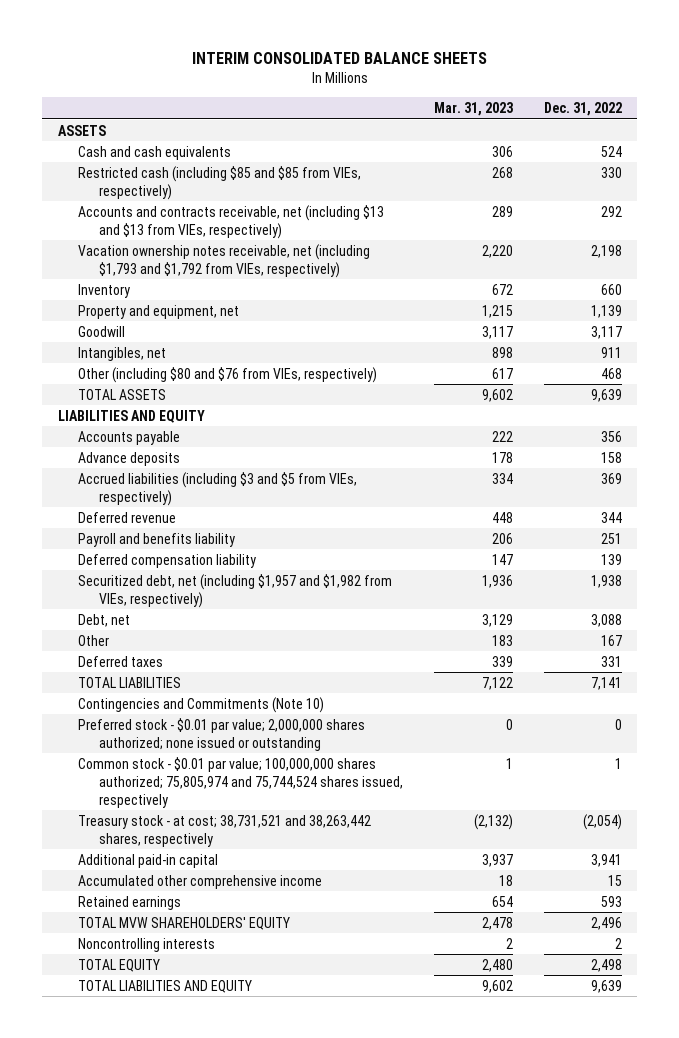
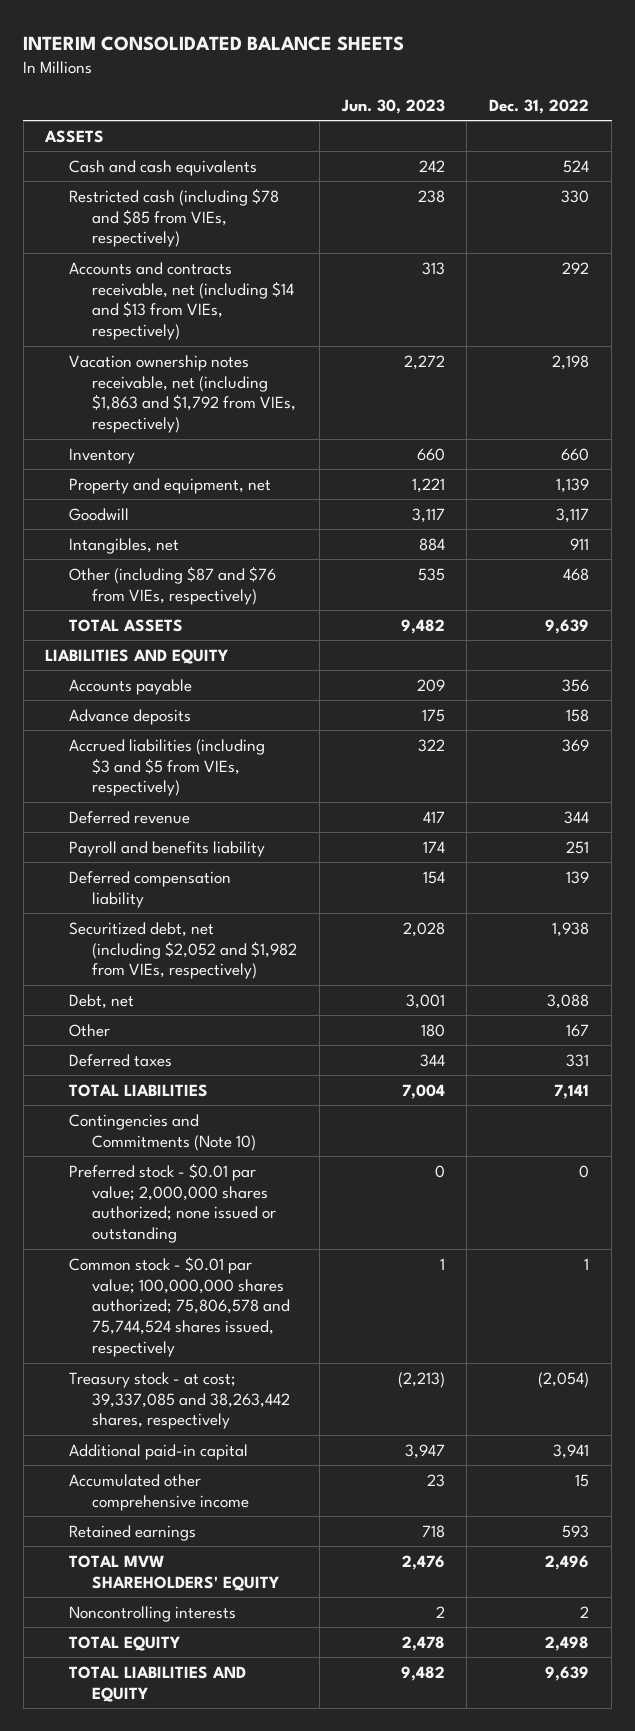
[433,102,513,117] Mar. 31, 2023 -> none
none -> [340,98,445,114] Jun. 30, 2023
[78,165,362,200] Restricted cash (including $85 and $85 from VIEs, respectively) -> [68,187,279,248] Restricted cash (including $78 and $85 from VIEs, respectively)
[78,204,385,239] Accounts and contracts receivable, net (including $13 and $13 from VIEs, respectively) -> [68,261,294,341] Accounts and contracts receivable, net (including $14 and $13 from VIEs, respectively)
[78,243,371,278] Vacation ownership notes receivable, net (including $1,793 and $1,792 from VIEs, respectively) -> [68,354,296,434] Vacation ownership notes receivable, net (including $1,863 and $1,792 from VIEs, respectively)
[78,366,378,383] Other (including $80 and $76 from VIEs, respectively) -> [68,565,276,605] Other (including $87 and $76 from VIEs, respectively)
[78,573,393,608] Securitized debt, net (including $1,957 and $1,982 from VIEs, respectively) -> [68,921,297,980] Securitized debt, net (including $2,052 and $1,982 from VIEs, respectively)
[78,756,403,808] Common stock - $0.01 par value; 100,000,000 shares authorized; 75,805,974 and 75,744,524 shares issued, respectively -> [68,1255,290,1358] Common stock - $0.01 par value; 100,000,000 shares authorized; 75,806,578 and 75,744,524 shares issued, respectively
[78,814,372,847] Treasury stock - at cost; 38,731,521 and 38,263,442 shares, respectively -> [68,1371,290,1430] Treasury stock - at cost; 39,337,085 and 38,263,442 shares, respectively

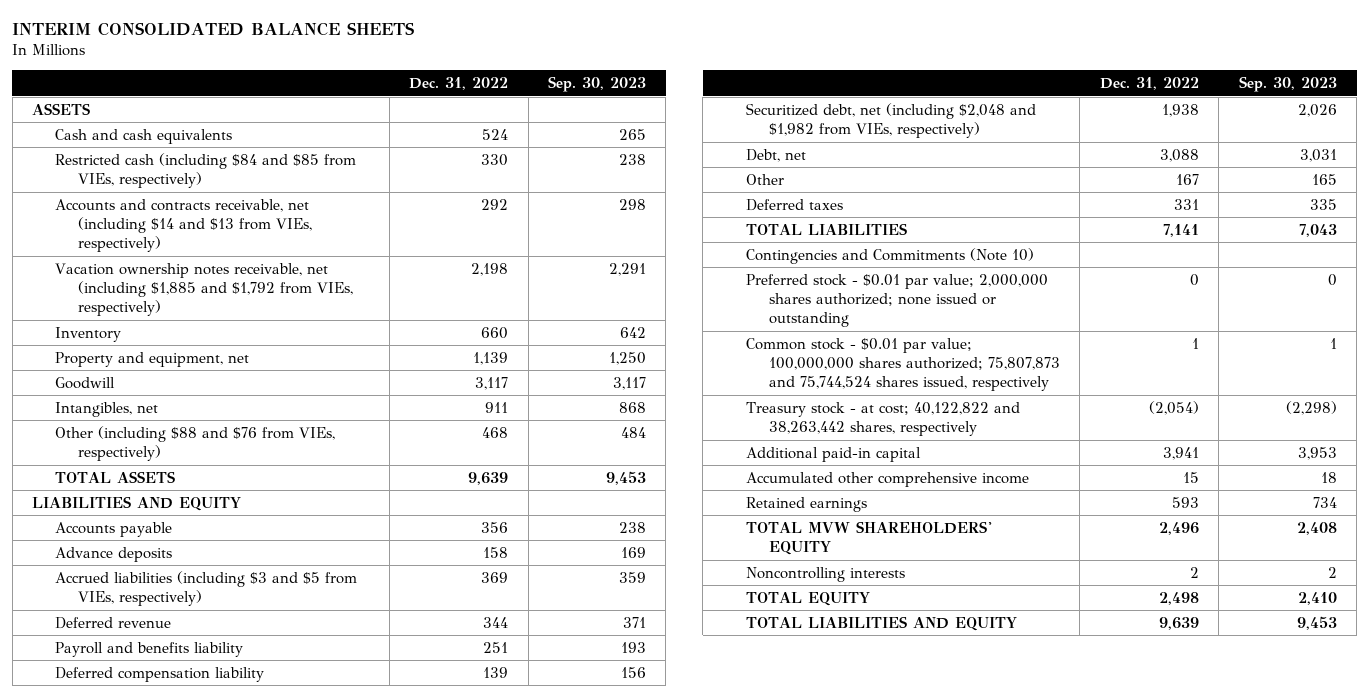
[340,98,445,114] Jun. 30, 2023 -> none
none -> [547,76,646,93] Sep. 30, 2023
[68,187,279,248] Restricted cash (including $78 and $85 from VIEs, respectively) -> [55,152,357,188] Restricted cash (including $84 and $85 from VIEs, respectively)
[68,354,296,434] Vacation ownership notes receivable, net (including $1,863 and $1,792 from VIEs, respectively) -> [55,262,354,316] Vacation ownership notes receivable, net (including $1,885 and $1,792 from VIEs, respectively)
[68,565,276,605] Other (including $87 and $76 from VIEs, respectively) -> [55,425,336,461] Other (including $88 and $76 from VIEs, respectively)
[68,921,297,980] Securitized debt, net (including $2,052 and $1,982 from VIEs, respectively) -> [745,102,1036,138] Securitized debt, net (including $2,048 and $1,982 from VIEs, respectively)
[68,1255,290,1358] Common stock - $0.01 par value; 100,000,000 shares authorized; 75,806,578 and 75,744,524 shares issued, respectively -> [745,337,1060,391] Common stock - $0.01 par value; 100,000,000 shares authorized; 75,807,873 and 75,744,524 shares issued, respectively
[68,1371,290,1430] Treasury stock - at cost; 39,337,085 and 38,263,442 shares, respectively -> [745,401,1020,436] Treasury stock - at cost; 40,122,822 and 38,263,442 shares, respectively

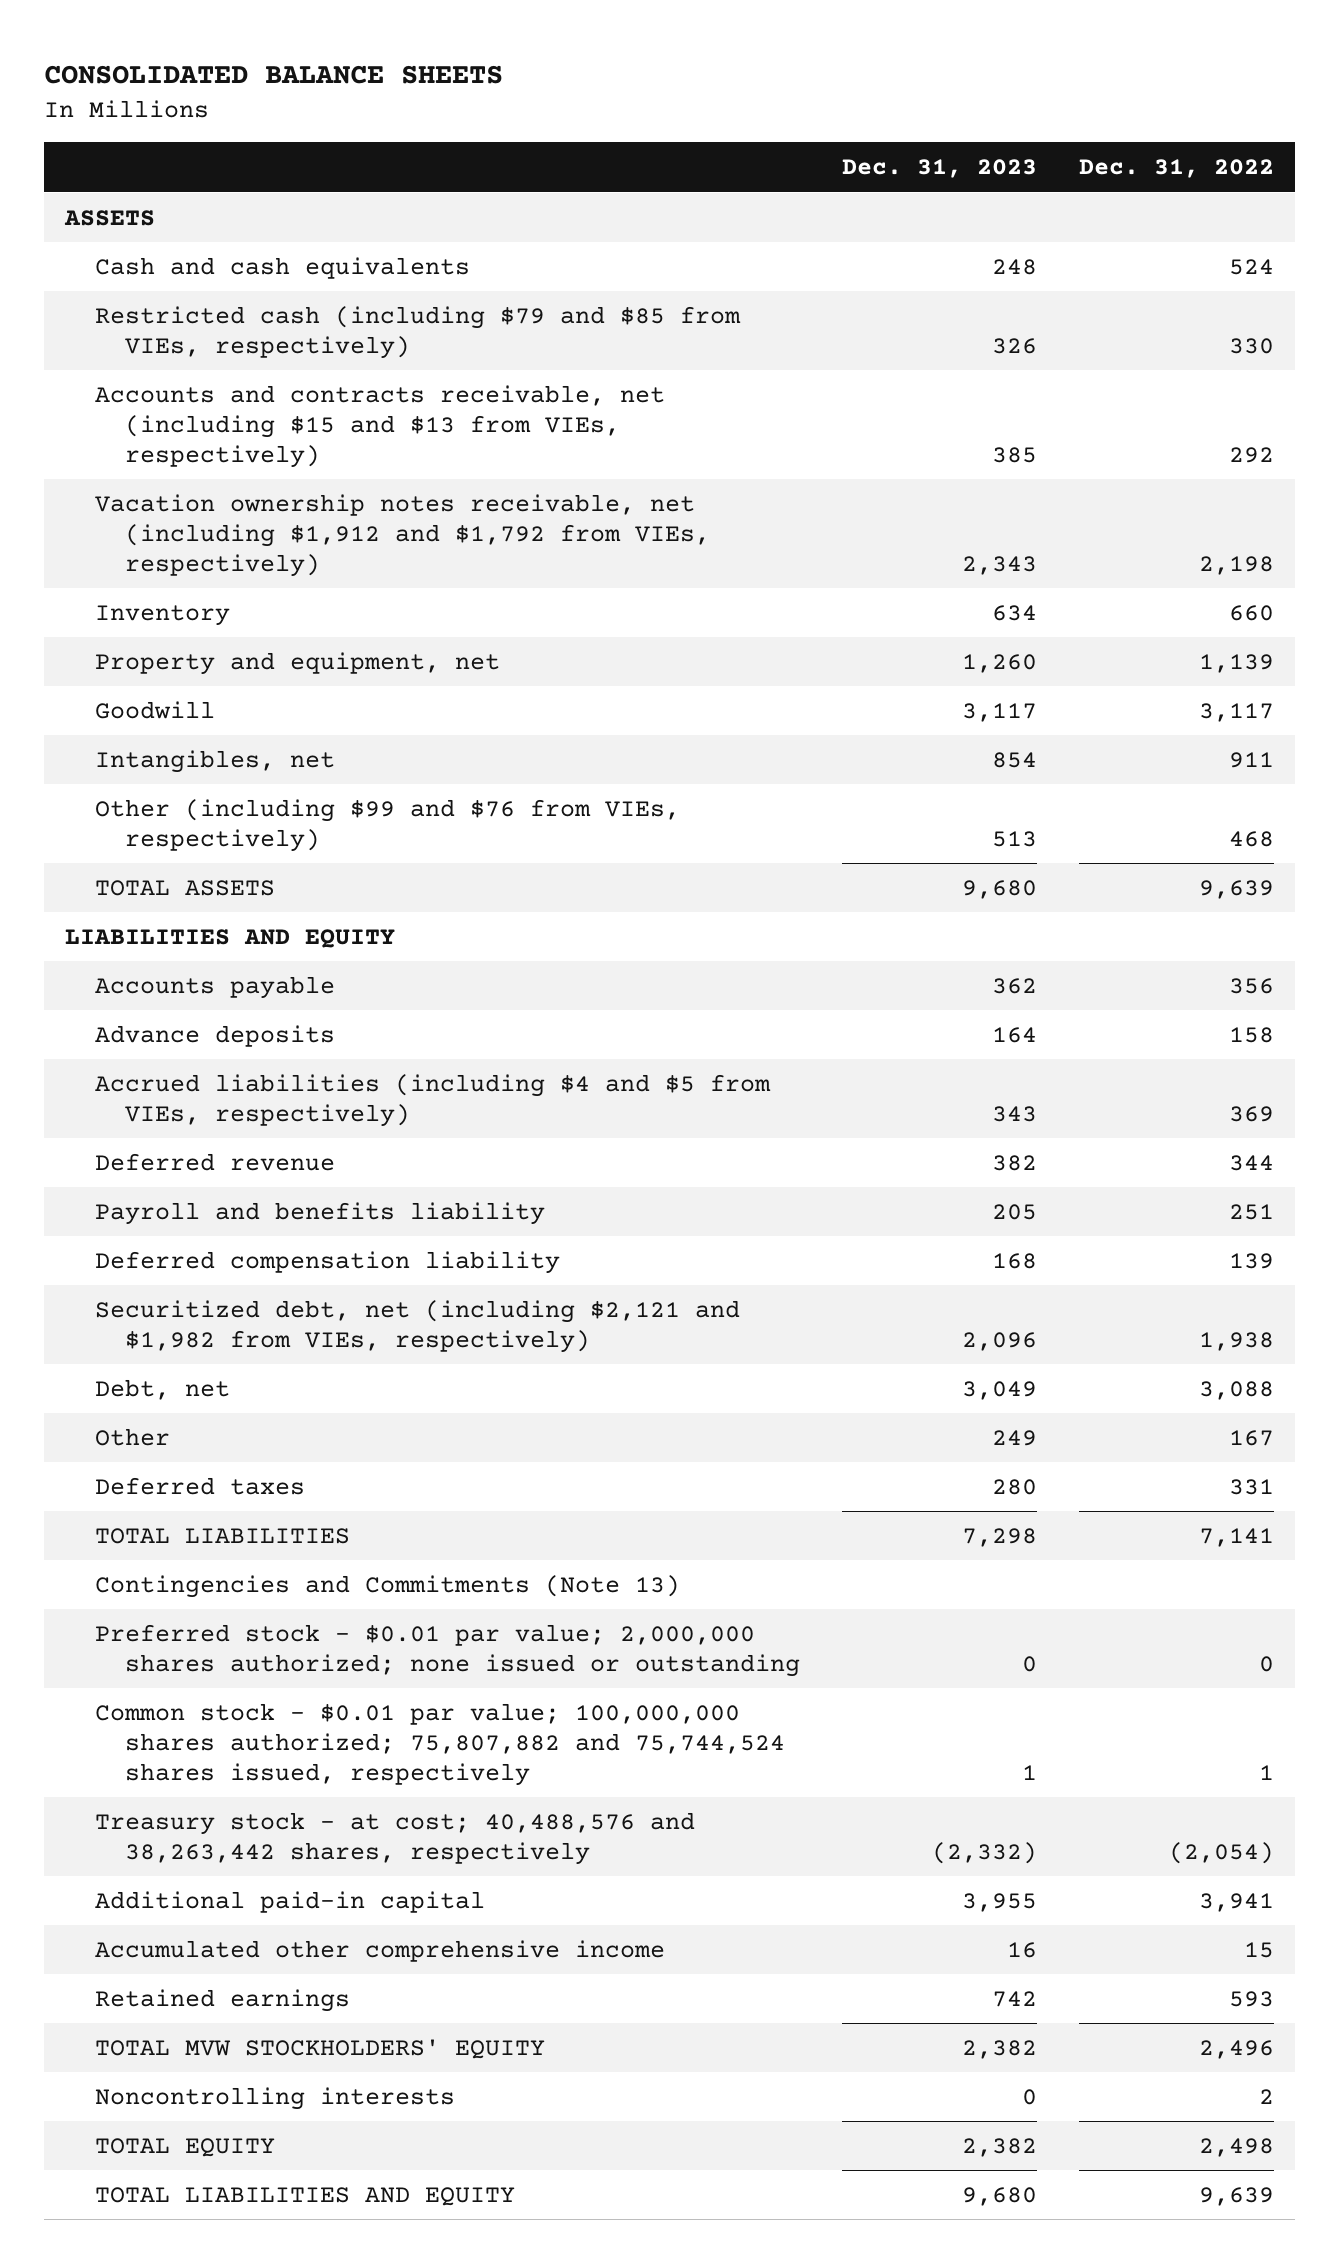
[12,22,415,37] INTERIM CONSOLIDATED BALANCE SHEETS -> [44,65,504,85] CONSOLIDATED BALANCE SHEETS
[547,76,646,93] Sep. 30, 2023 -> none
none -> [841,159,1037,179] Dec. 31, 2023
[55,152,357,188] Restricted cash (including $84 and $85 from VIEs, respectively) -> [95,306,742,359] Restricted cash (including $79 and $85 from VIEs, respectively)
[55,198,313,252] Accounts and contracts receivable, net (including $14 and $13 from VIEs, respectively) -> [95,385,666,468] Accounts and contracts receivable, net (including $15 and $13 from VIEs, respectively)
[55,262,354,316] Vacation ownership notes receivable, net (including $1,885 and $1,792 from VIEs, respectively) -> [95,494,711,577] Vacation ownership notes receivable, net (including $1,912 and $1,792 from VIEs, respectively)
[55,425,336,461] Other (including $88 and $76 from VIEs, respectively) -> [95,799,681,852] Other (including $99 and $76 from VIEs, respectively)
[55,570,358,606] Accrued liabilities (including $3 and $5 from VIEs, respectively) -> [95,1074,772,1127] Accrued liabilities (including $4 and $5 from VIEs, respectively)
[745,102,1036,138] Securitized debt, net (including $2,048 and $1,982 from VIEs, respectively) -> [95,1300,741,1353] Securitized debt, net (including $2,121 and $1,982 from VIEs, respectively)
[745,247,1034,264] Contingencies and Commitments (Note 10) -> [95,1575,681,1599] Contingencies and Commitments (Note 13)
[745,337,1060,391] Common stock - $0.01 par value; 100,000,000 shares authorized; 75,807,873 and 75,744,524 shares issued, respectively -> [95,1703,786,1786] Common stock - $0.01 par value; 100,000,000 shares authorized; 75,807,882 and 75,744,524 shares issued, respectively
[745,401,1020,436] Treasury stock - at cost; 40,122,822 and 38,263,442 shares, respectively -> [95,1812,696,1865] Treasury stock - at cost; 40,488,576 and 38,263,442 shares, respectively
[745,520,992,555] TOTAL MVW SHAREHOLDERS' EQUITY -> [95,2039,546,2060] TOTAL MVW STOCKHOLDERS' EQUITY

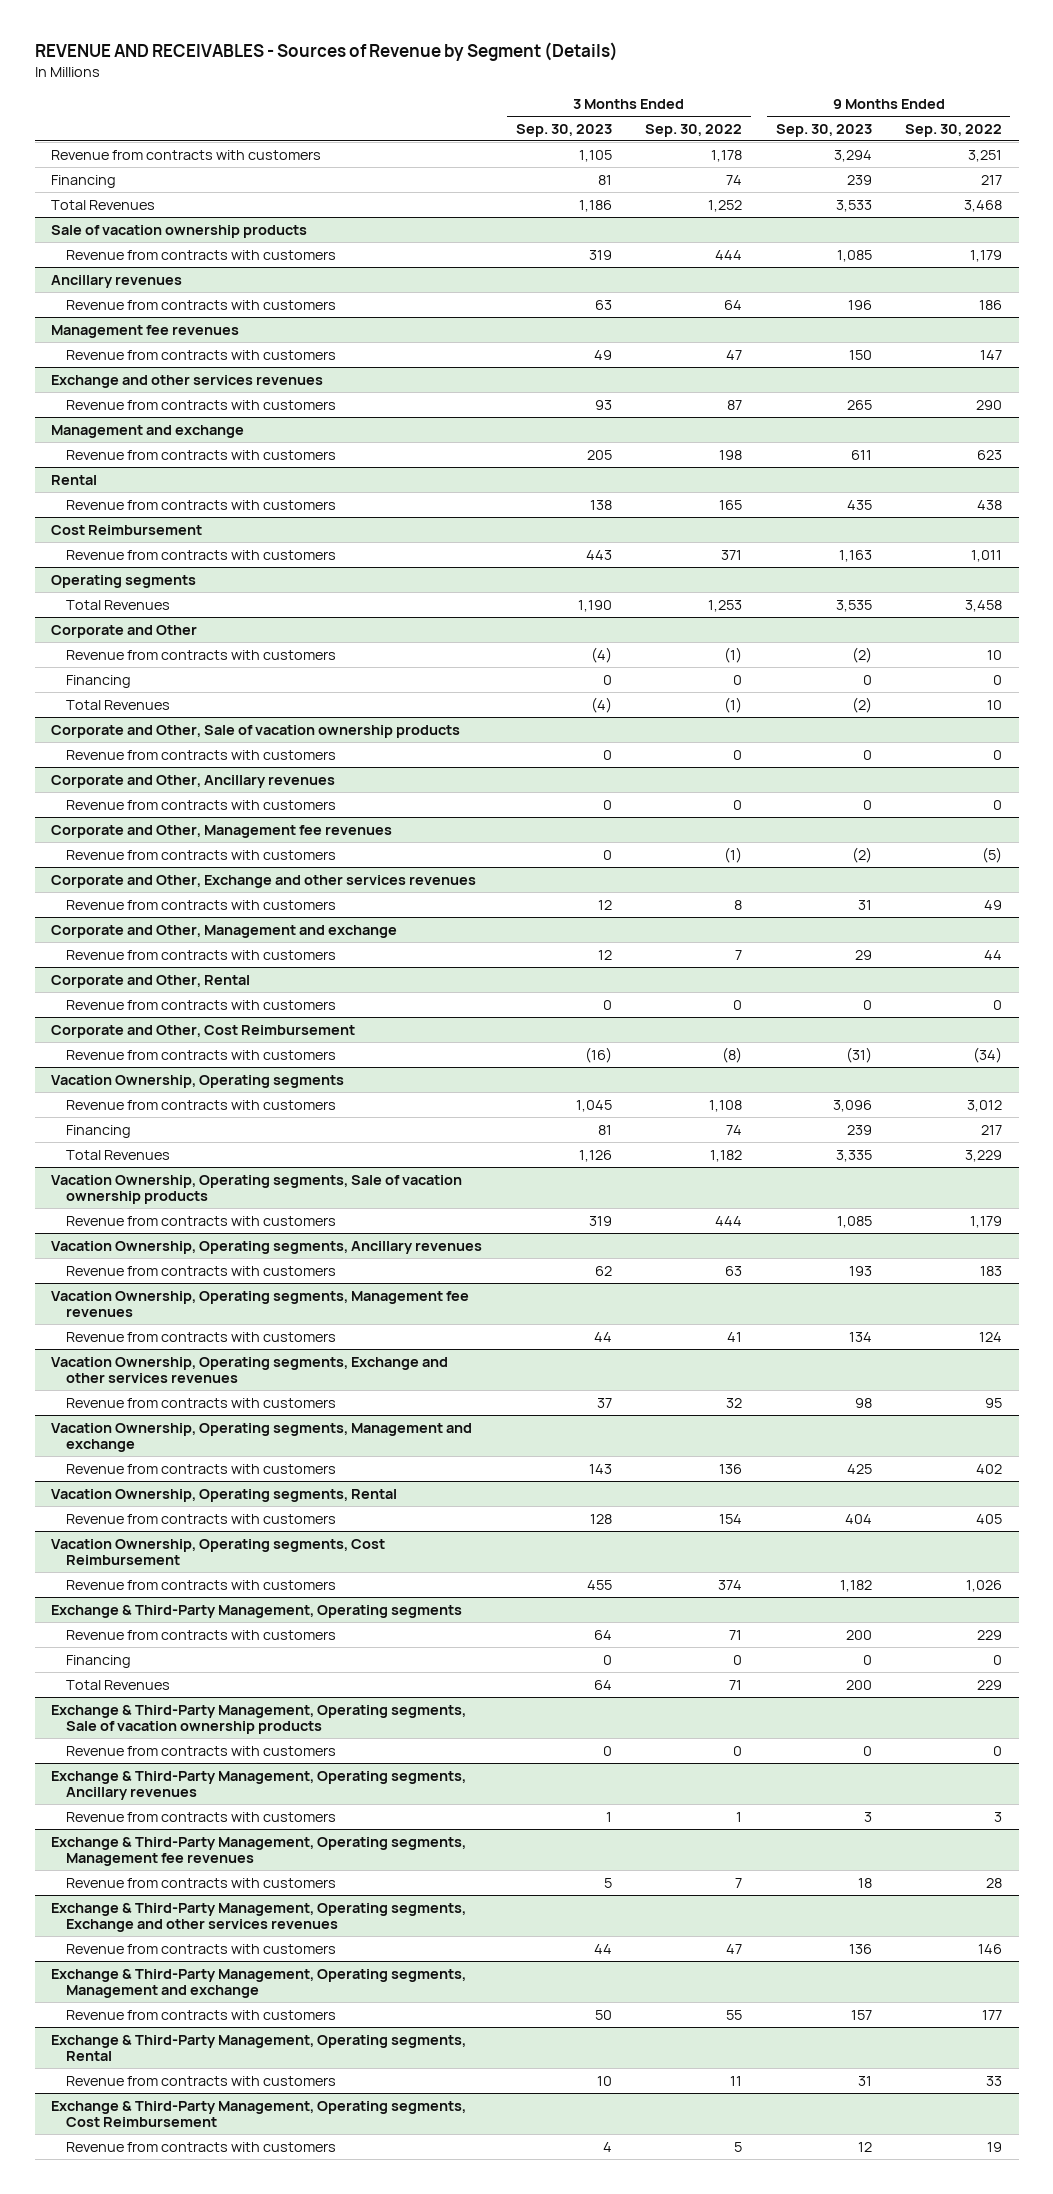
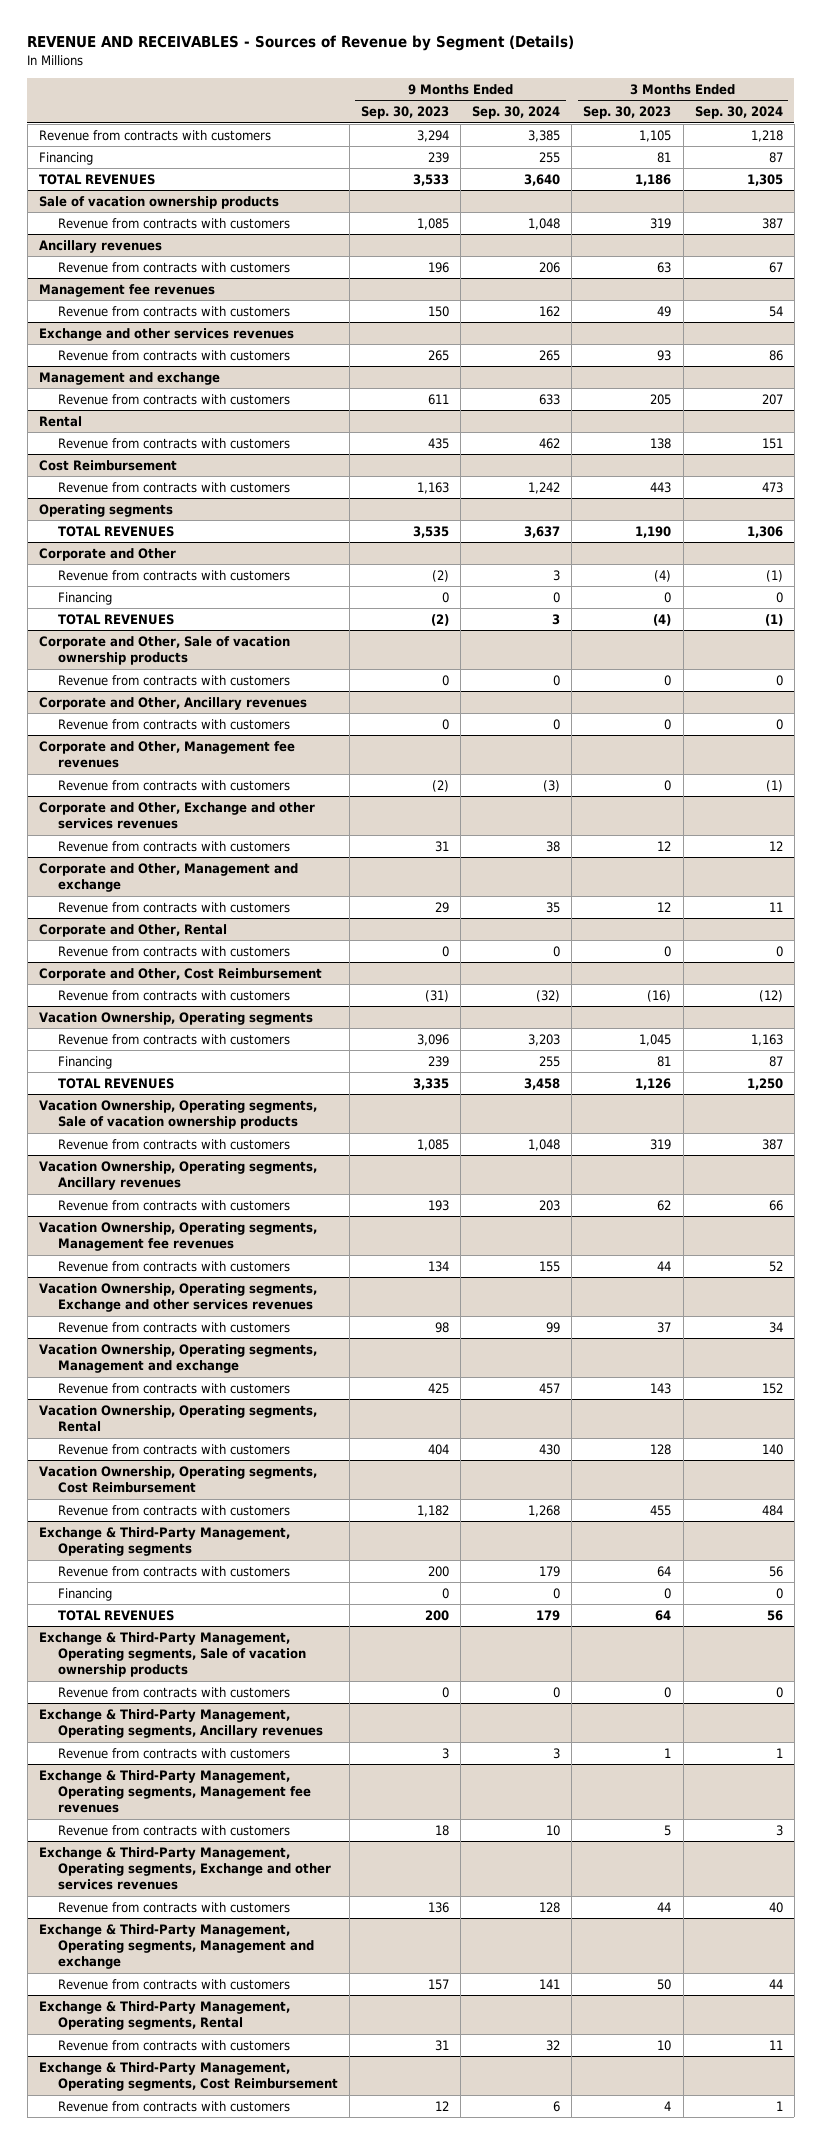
[645,123,743,137] Sep. 30, 2022 -> none
[905,123,1003,137] Sep. 30, 2022 -> none
none -> [472,106,561,120] Sep. 30, 2024
none -> [694,106,783,120] Sep. 30, 2024
[51,199,156,210] Total Revenues -> [38,173,155,185] TOTAL REVENUES
[66,599,171,610] Total Revenues -> [58,525,175,537] TOTAL REVENUES
[66,699,171,710] Total Revenues -> [58,613,175,625] TOTAL REVENUES
[66,1149,171,1160] Total Revenues -> [58,1077,175,1089] TOTAL REVENUES
[66,1679,171,1690] Total Revenues -> [58,1609,175,1621] TOTAL REVENUES

